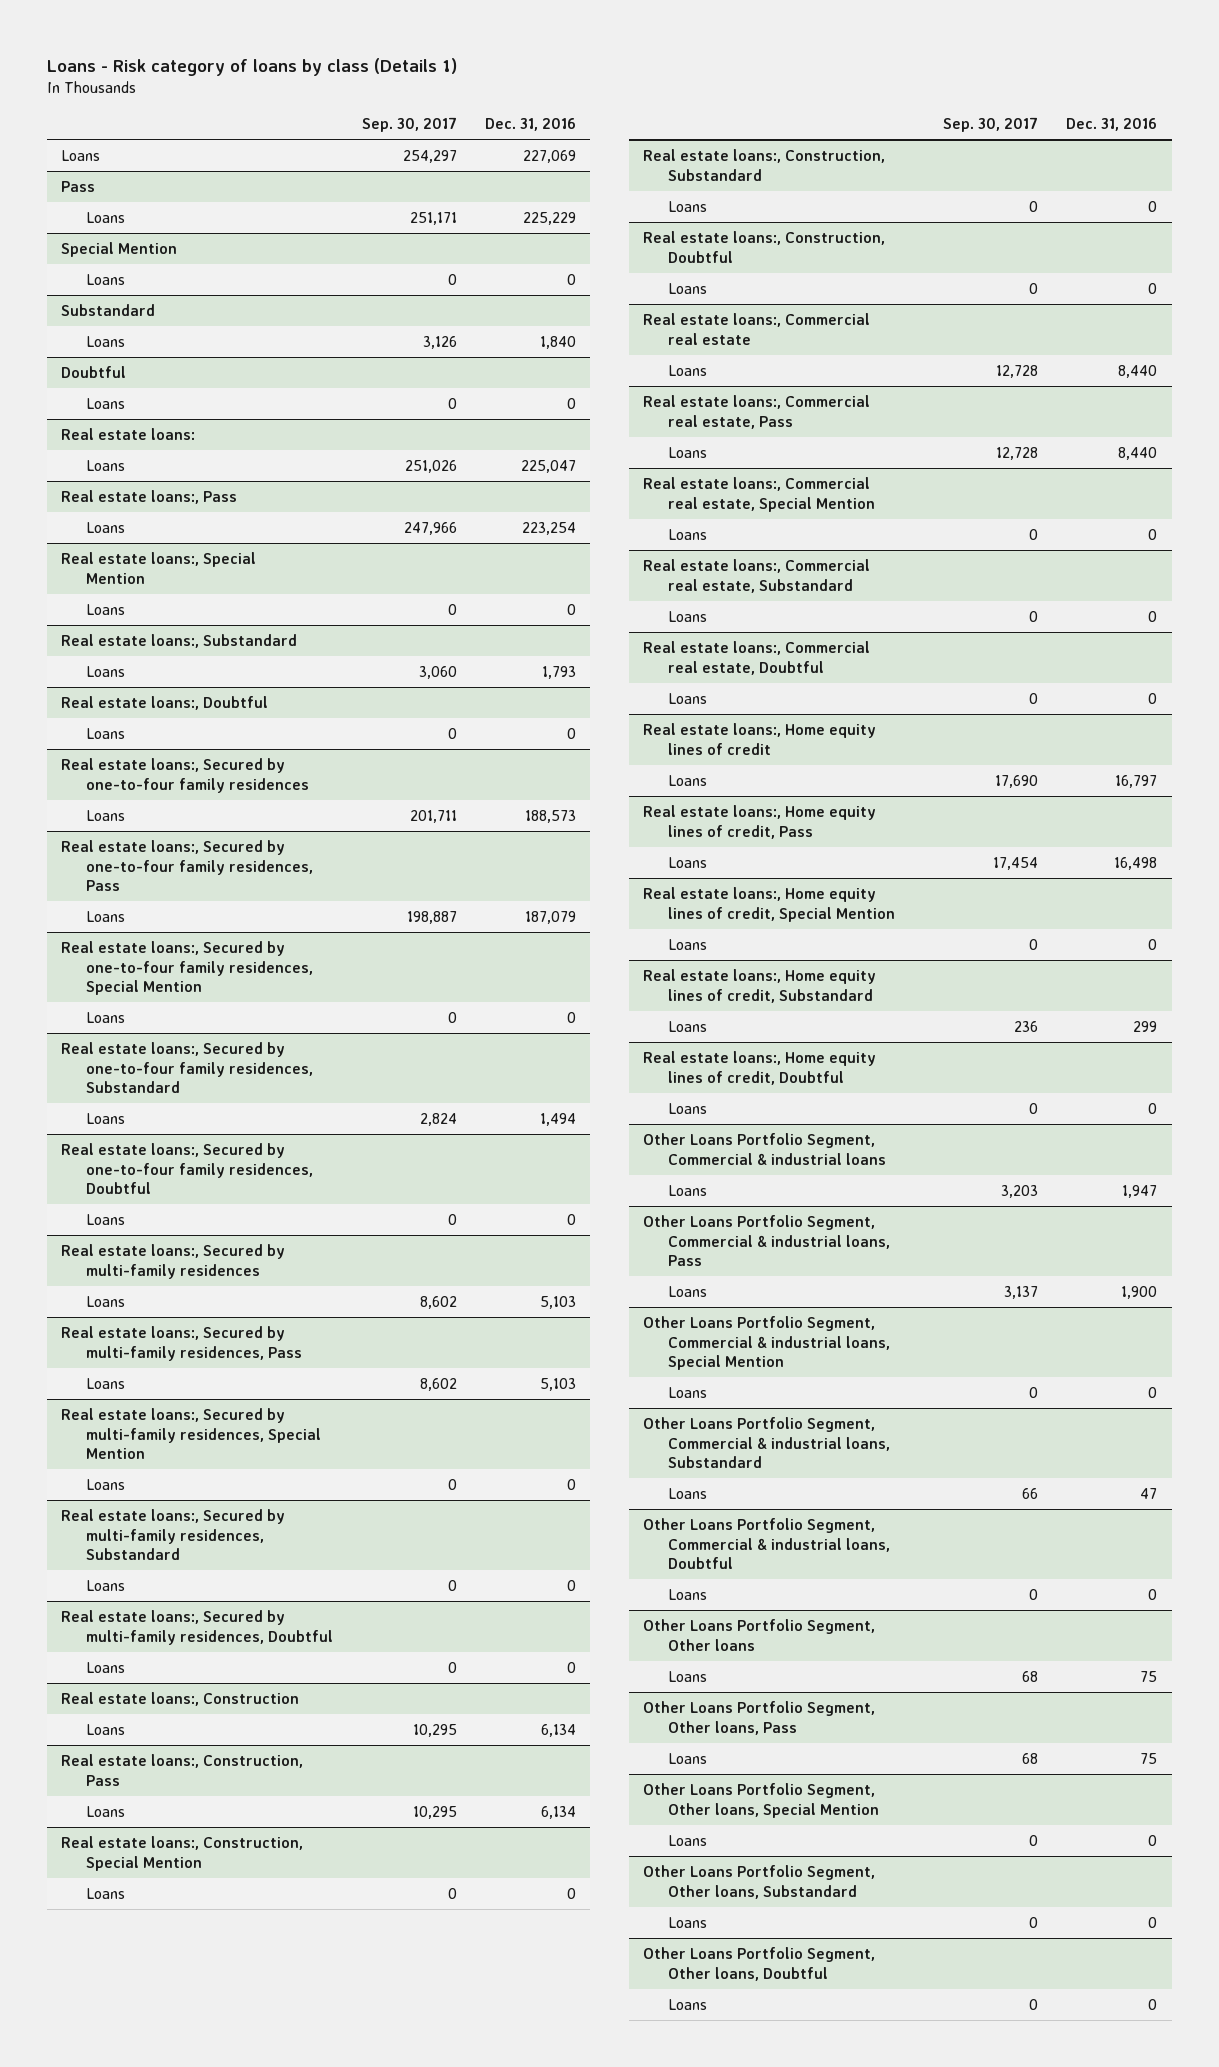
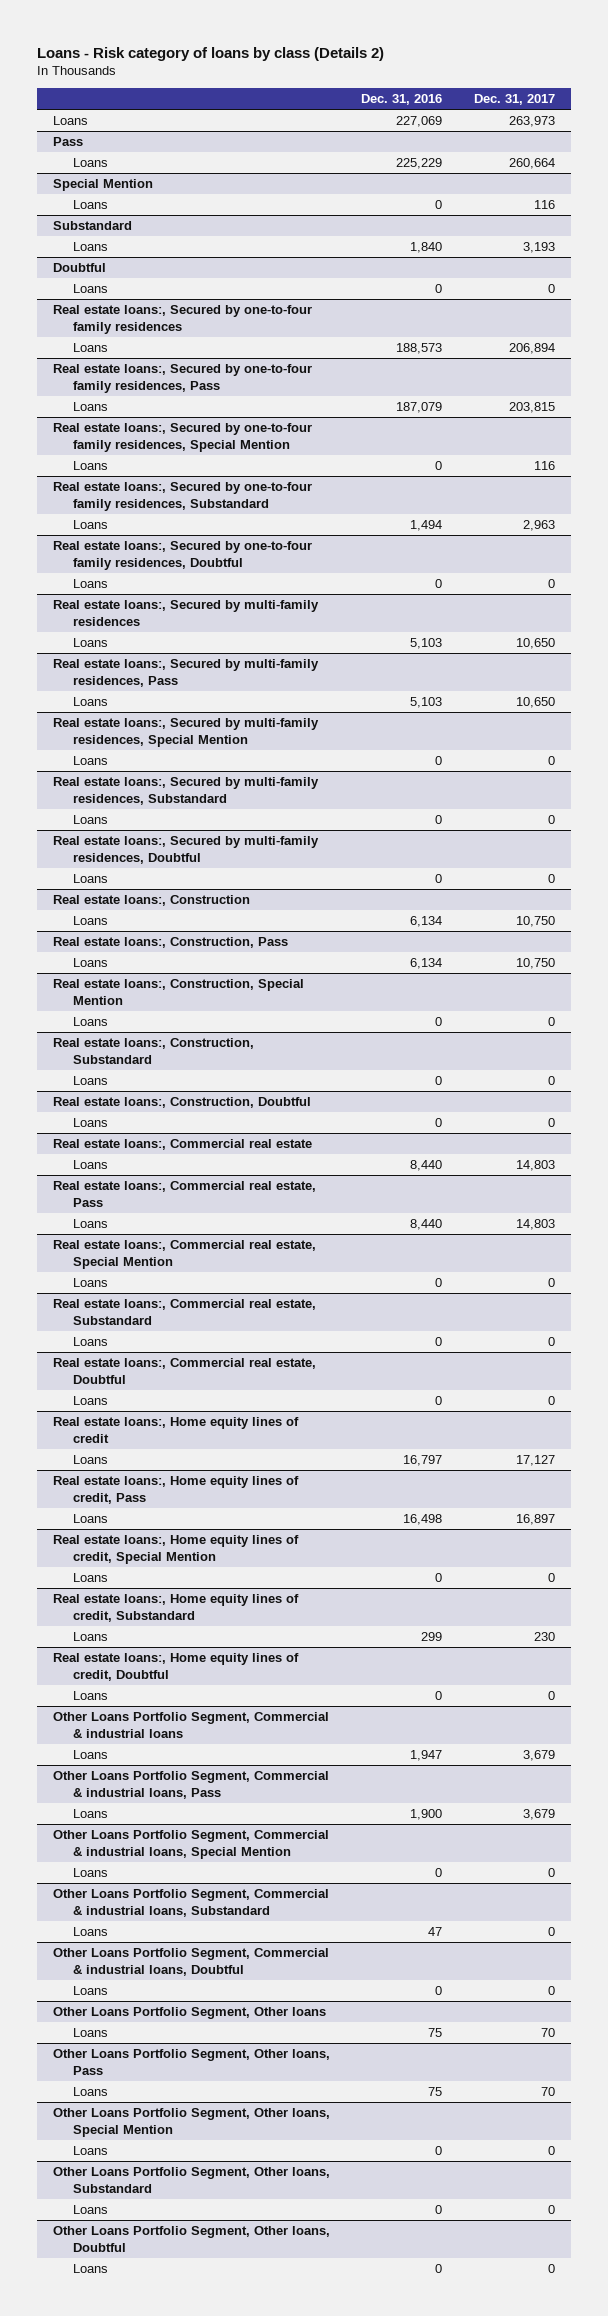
[47,57,458,76] Loans - Risk category of loans by class (Details 1) -> [37,46,385,61] Loans - Risk category of loans by class (Details 2)
[361,117,457,133] Sep. 30, 2017 -> none
none -> [473,94,555,106] Dec. 31, 2017
[61,427,196,440] Real estate loans: -> none
[86,459,126,471] Loans -> none
[61,489,238,504] Real estate loans:, Pass -> none
[86,521,126,533] Loans -> none
[61,551,257,584] Real estate loans:, Special Mention -> none
[86,603,126,615] Loans -> none
[61,633,298,648] Real estate loans:, Substandard -> none
[86,665,126,677] Loans -> none
[61,695,269,710] Real estate loans:, Doubtful -> none
[86,727,126,739] Loans -> none

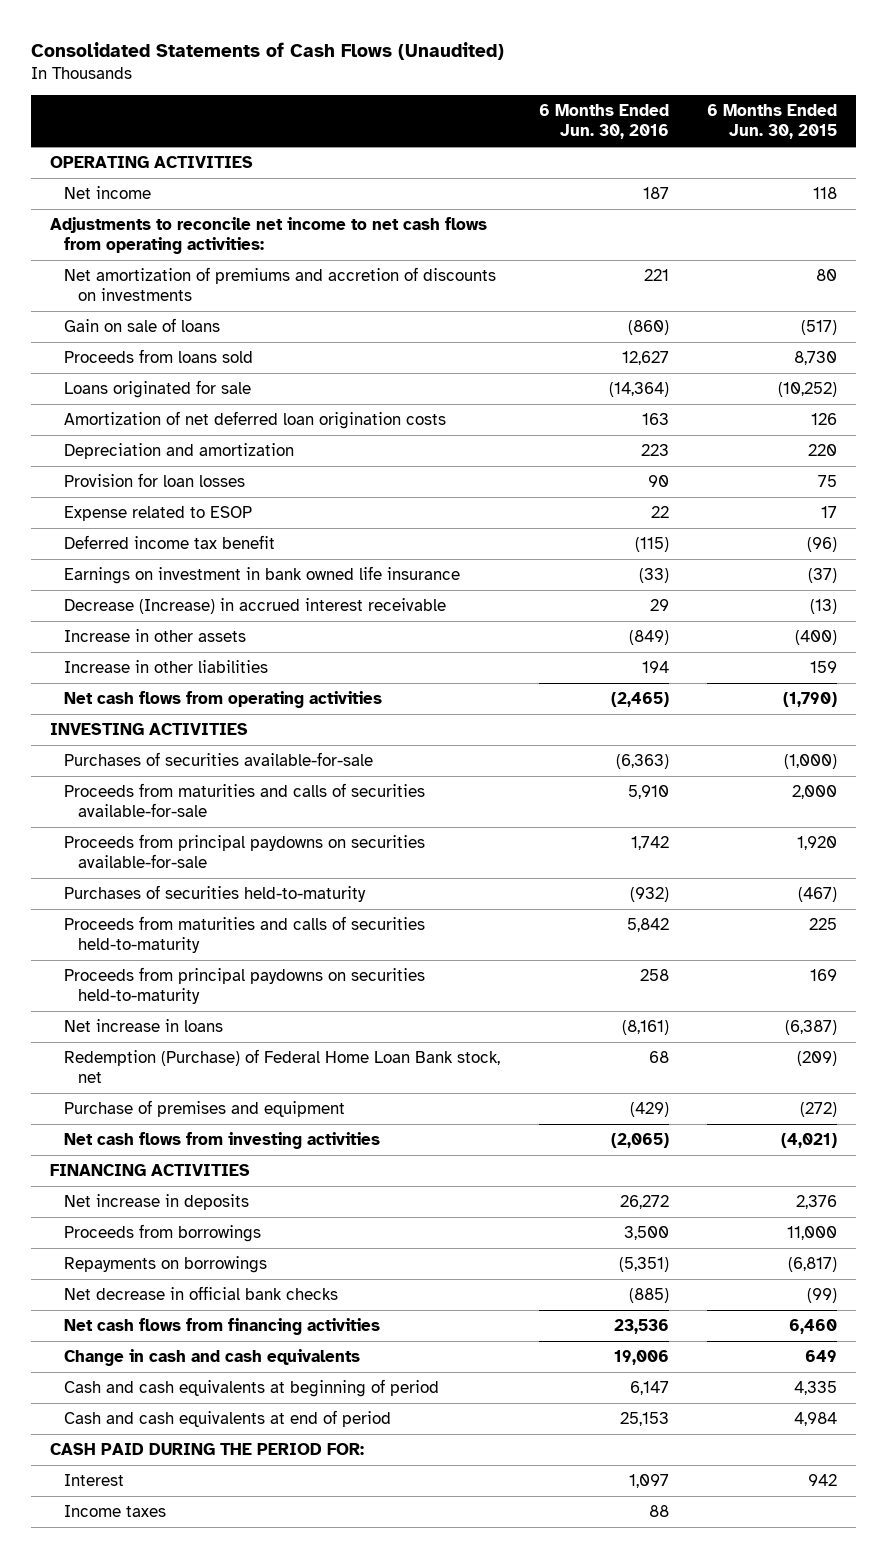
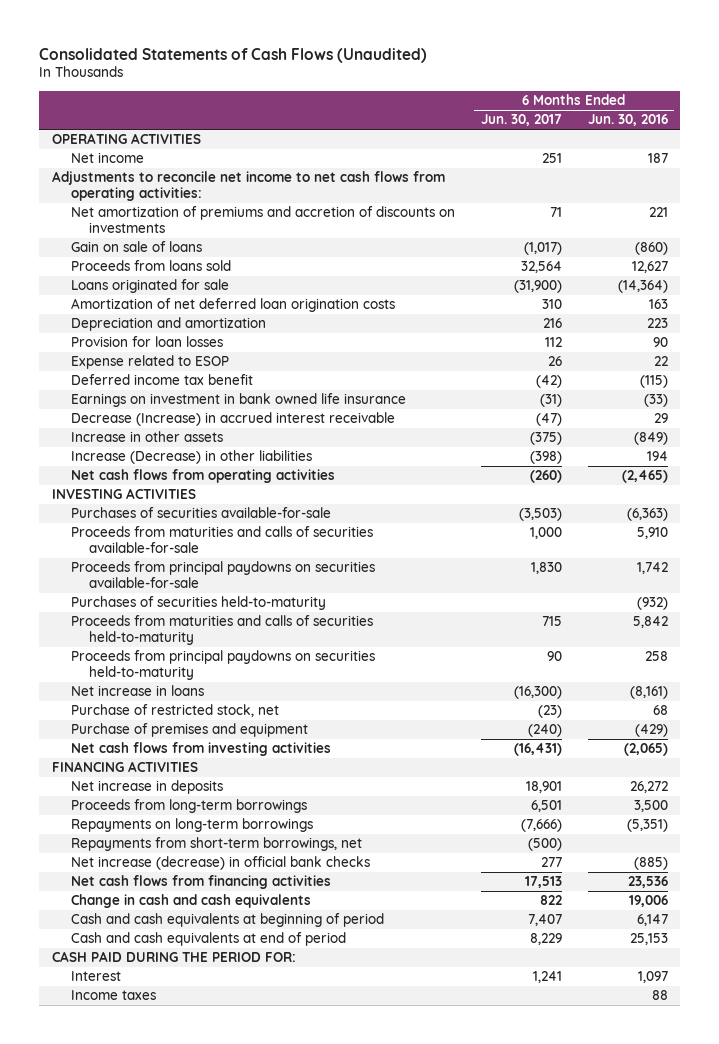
[707,104,838,140] 6 Months Ended Jun. 30, 2015 -> none
none -> [480,114,562,127] Jun. 30, 2017
[64,660,269,674] Increase in other liabilities -> [70,450,312,465] Increase (Decrease) in other liabilities
[64,1049,501,1084] Redemption (Purchase) of Federal Home Loan Bank stock, net -> [70,704,279,718] Purchase of restricted stock, net
[64,1224,262,1243] Proceeds from borrowings -> [70,799,307,814] Proceeds from long-term borrowings
[64,1256,268,1274] Repayments on borrowings -> [70,818,313,833] Repayments on long-term borrowings
none -> [70,837,362,852] Repayments from short-term borrowings, net
[64,1286,339,1301] Net decrease in official bank checks -> [70,856,370,871] Net increase (decrease) in official bank checks

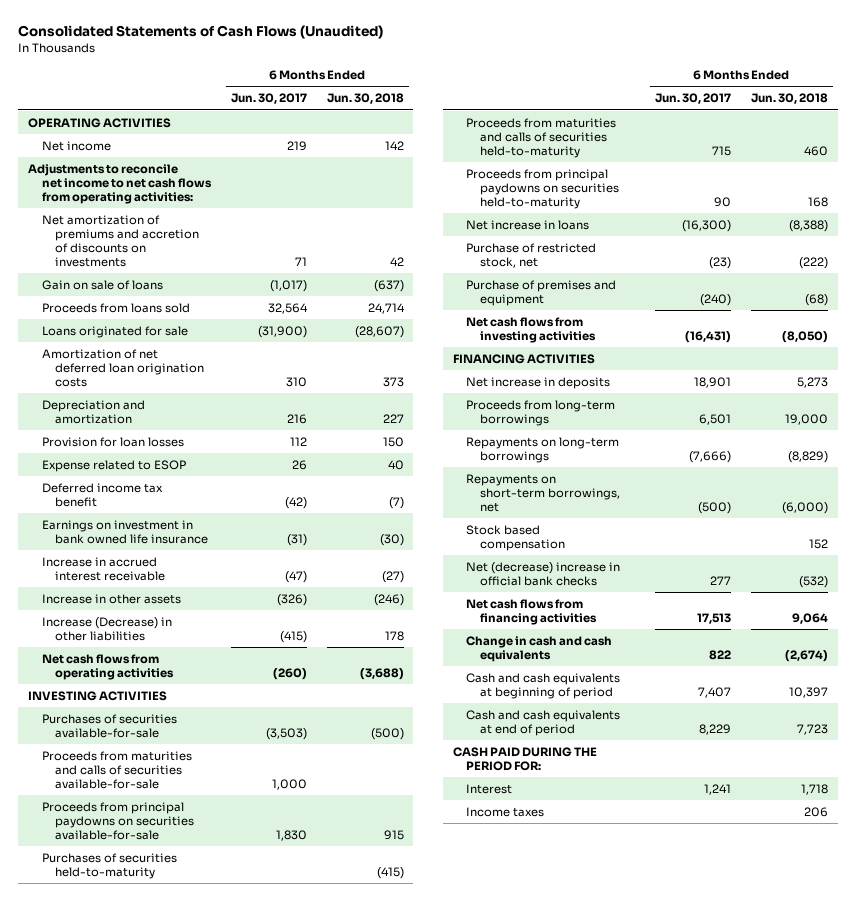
[587,114,668,127] Jun. 30, 2016 -> none
none -> [326,93,404,105] Jun. 30, 2018
[541,153,562,164] 251 -> [286,140,307,151] 219
[70,412,395,427] Decrease (Increase) in accrued interest receivable -> [41,556,166,581] Increase in accrued interest receivable
[529,432,562,446] (375) -> [276,593,307,606] (326)
[529,451,562,465] (398) -> [279,630,307,643] (415)
[70,837,362,852] Repayments from short-term borrowings, net -> [466,473,620,512] Repayments on short-term borrowings, net
none -> [466,524,565,551] Stock based compensation
[70,856,370,871] Net increase (decrease) in official bank checks -> [466,561,621,586] Net (decrease) increase in official bank checks

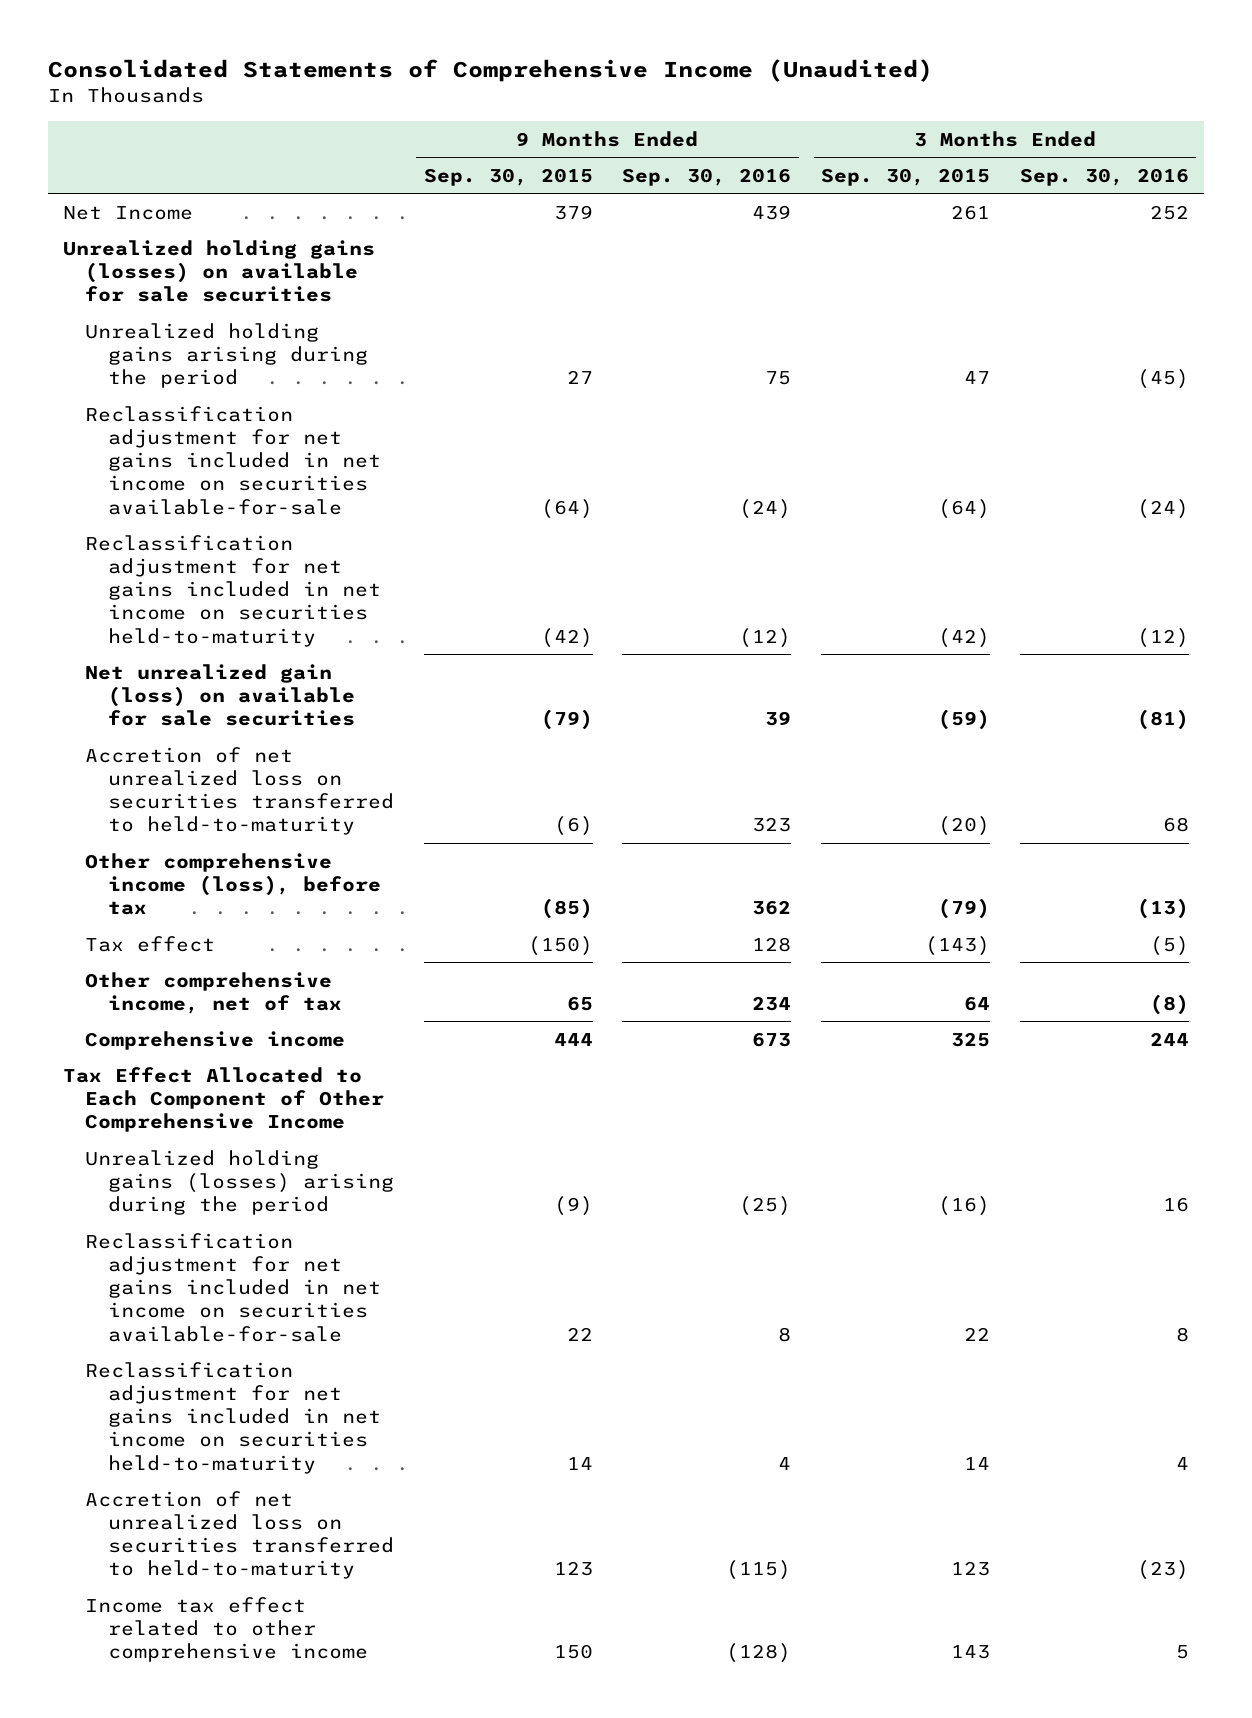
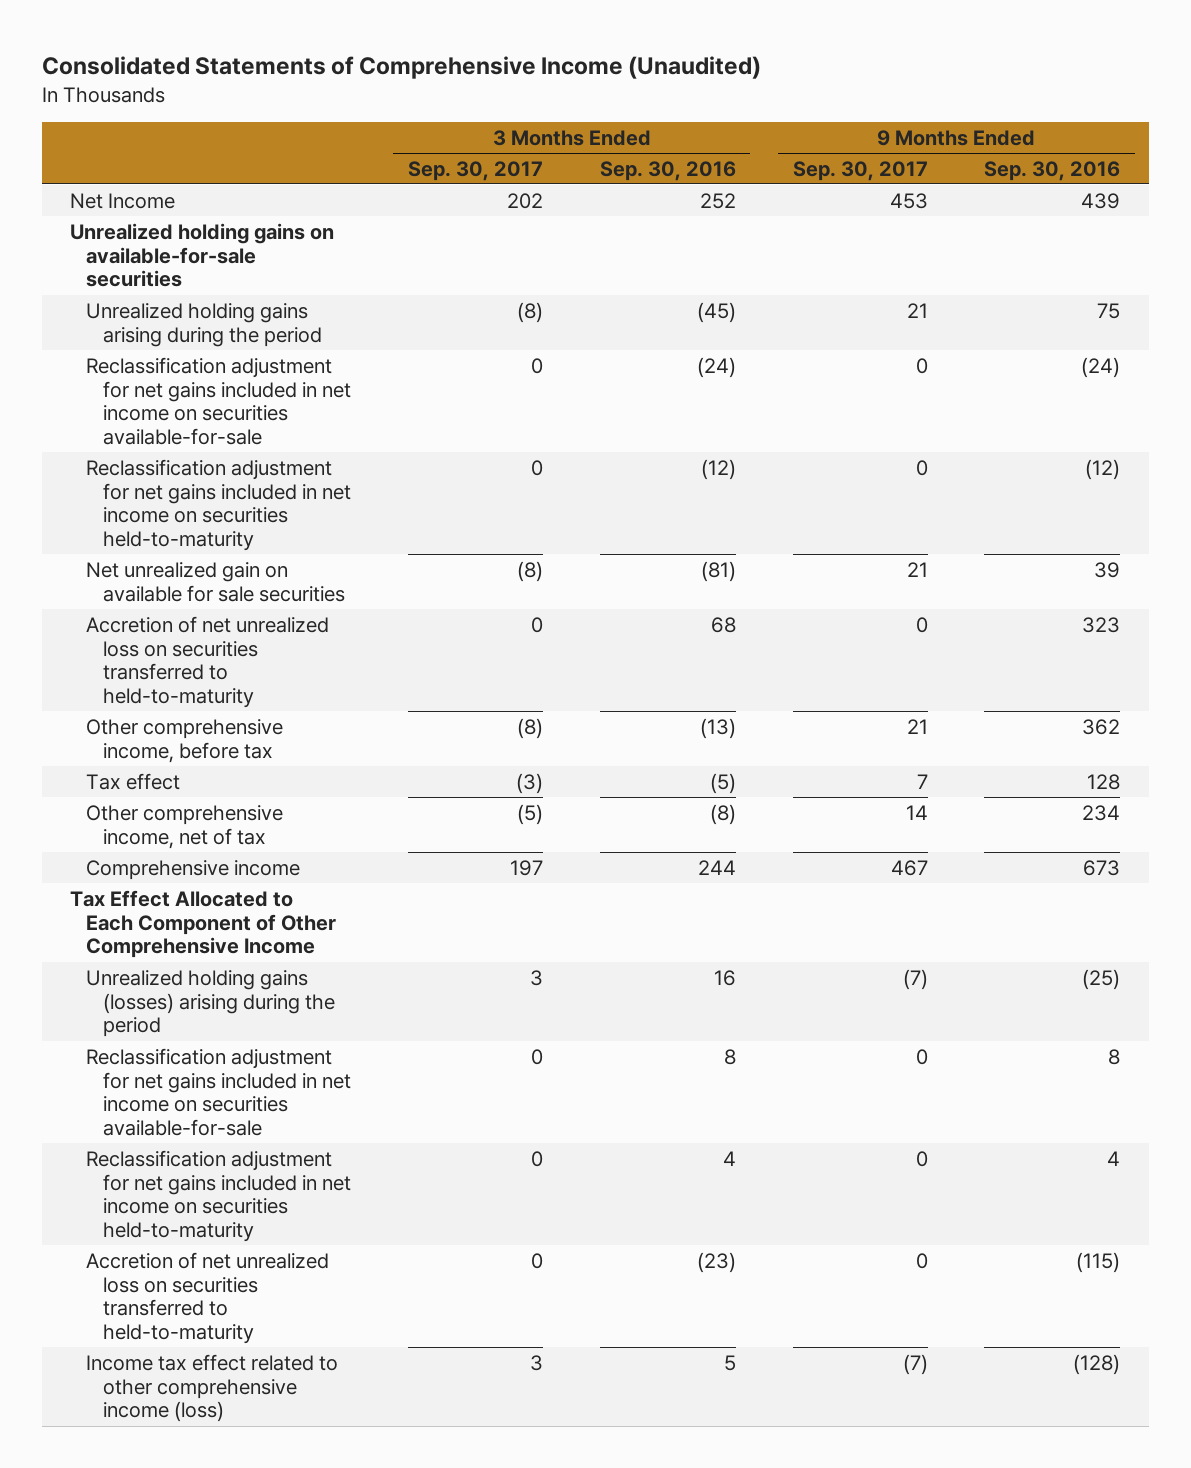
[423,167,593,186] Sep. 30, 2015 -> none
[821,167,991,186] Sep. 30, 2015 -> none
none -> [407,160,543,181] Sep. 30, 2017
none -> [792,160,928,181] Sep. 30, 2017
[63,239,376,303] Unrealized holding gains (losses) on available for sale securities -> [70,222,335,288] Unrealized holding gains on available-for-sale securities
[85,663,355,727] Net unrealized gain (loss) on available for sale securities -> [86,561,345,602] Net unrealized gain on available for sale securities
[85,852,381,916] Other comprehensive income (loss), before tax -> [86,718,284,763] Other comprehensive income, before tax
[85,1596,368,1663] Income tax effect related to other comprehensive income -> [86,1353,339,1423] Income tax effect related to other comprehensive income (loss)

